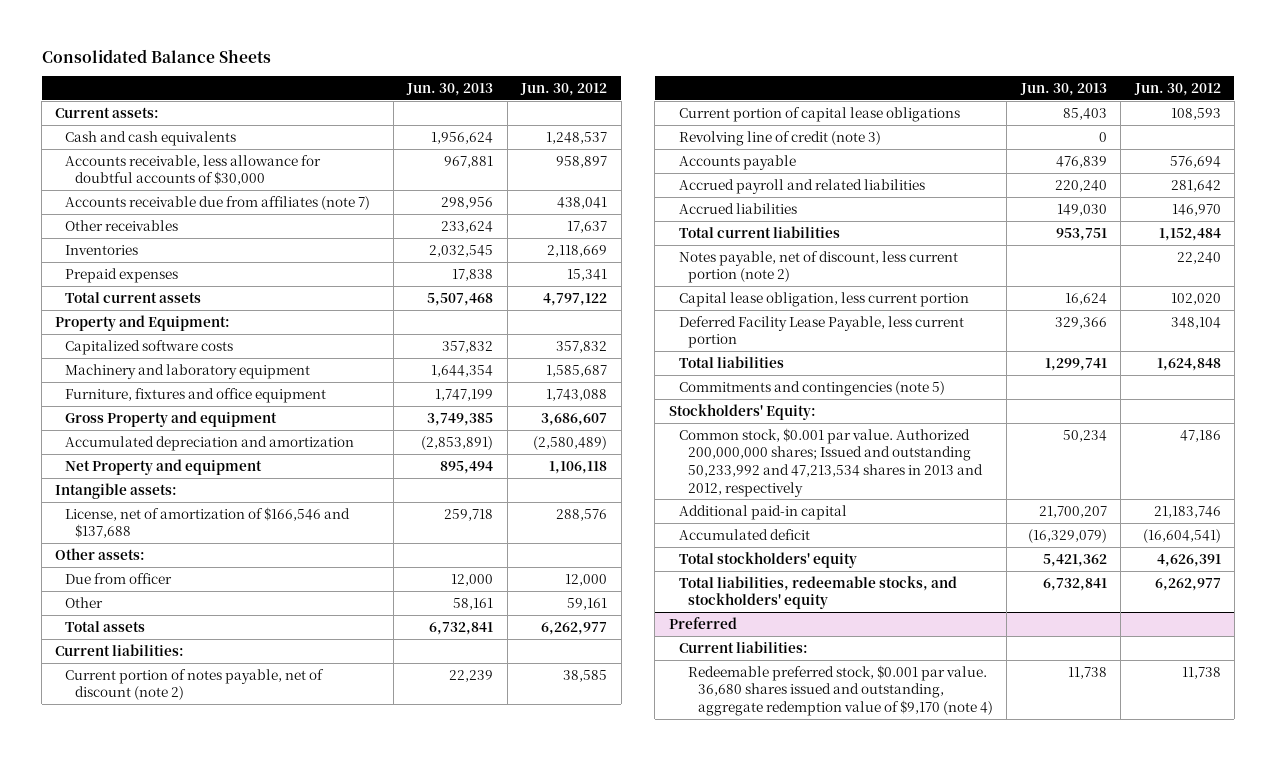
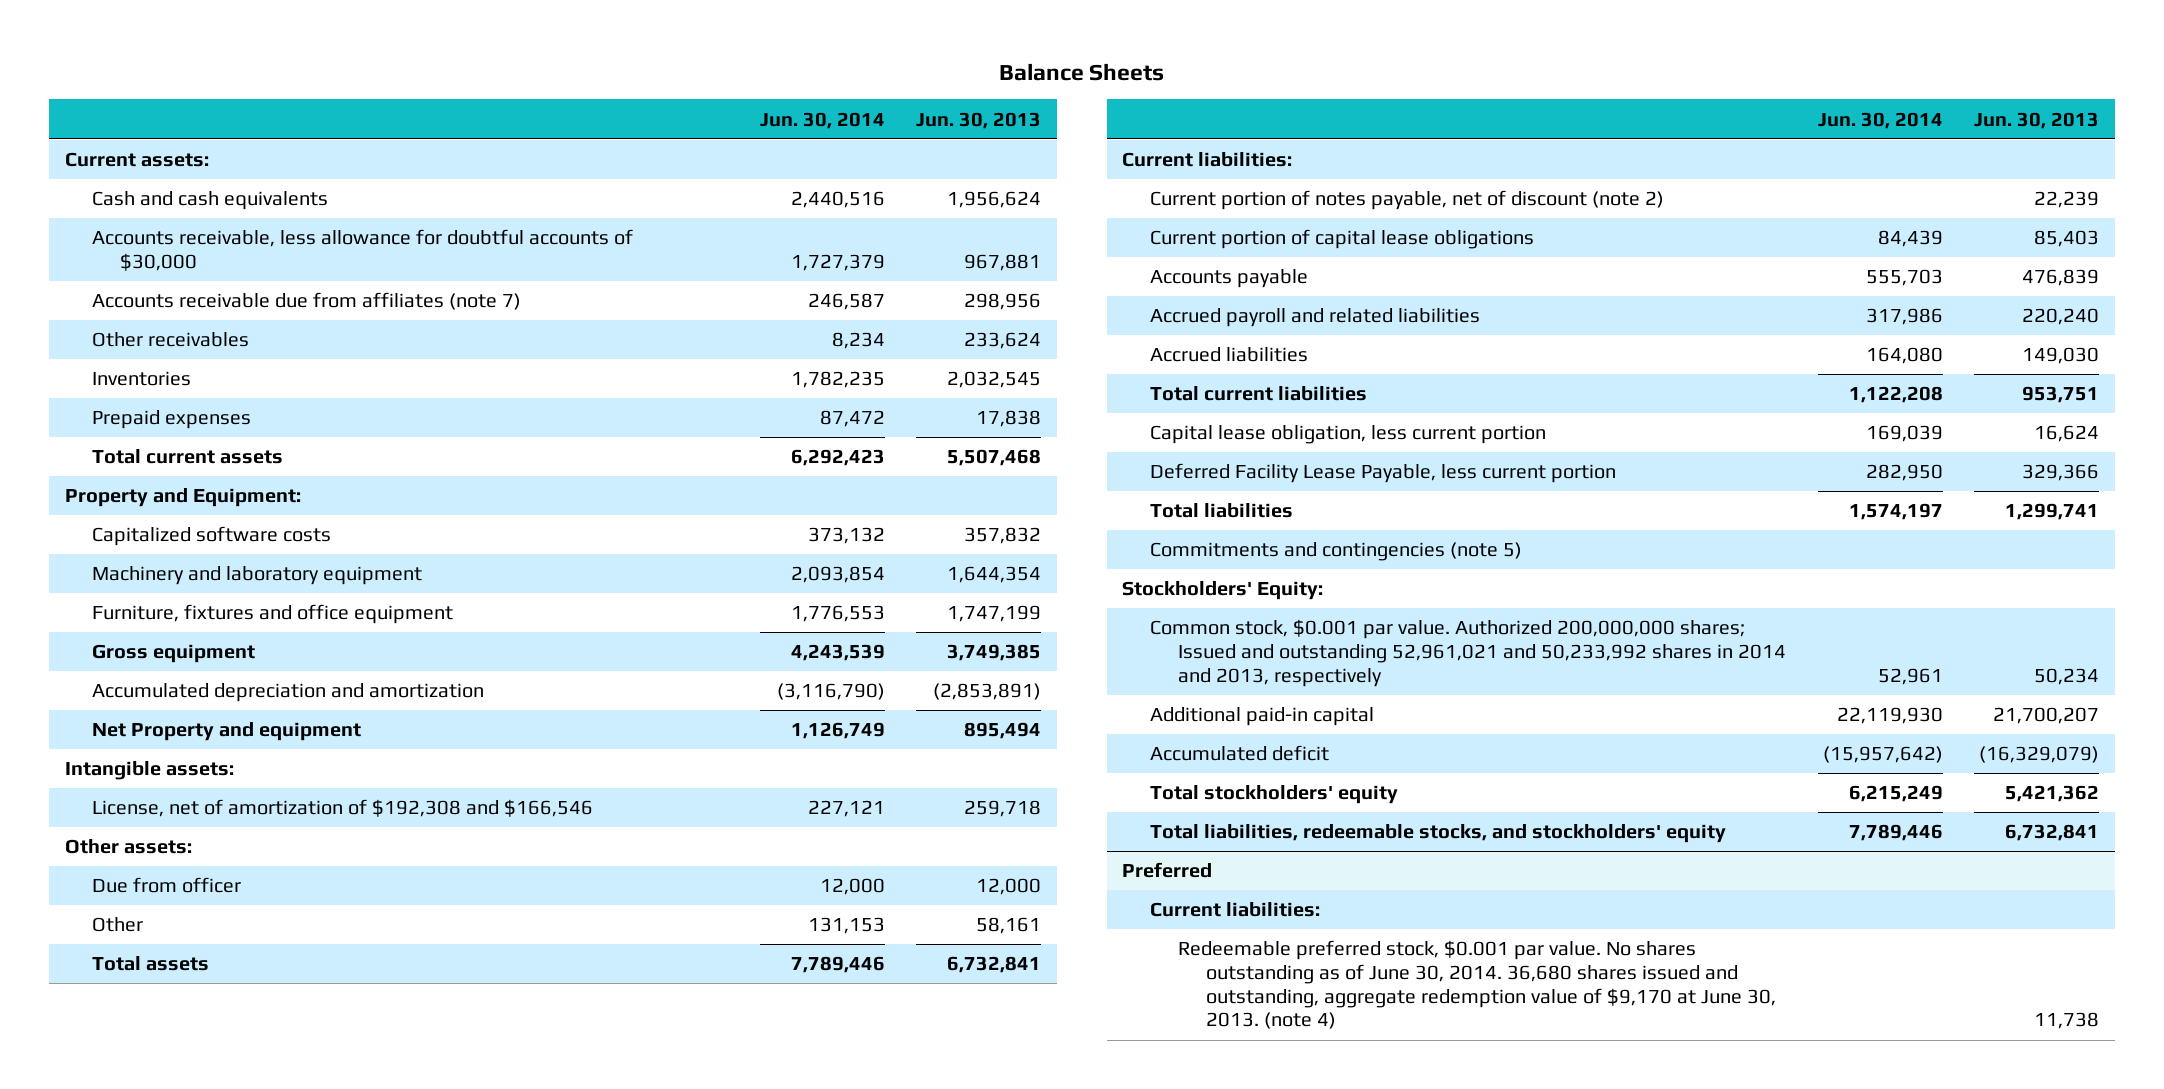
[41,48,271,63] Consolidated Balance Sheets -> [998,62,1164,81] Balance Sheets
[520,83,608,97] Jun. 30, 2012 -> none
none -> [759,111,885,129] Jun. 30, 2014
[65,410,278,427] Gross Property and equipment -> [92,644,256,664] Gross equipment
[65,506,351,539] License, net of amortization of $166,546 and $137,688 -> [92,799,594,818] License, net of amortization of $192,308 and $166,546
[678,130,881,146] Revolving line of credit (note 3) -> none
[678,250,958,284] Notes payable, net of discount, less current portion (note 2) -> none
[678,427,984,497] Common stock, $0.001 par value. Authorized 200,000,000 shares; Issued and outstanding 50,233,992 and 47,213,534 shares in 2013 and 2012, respectively -> [1150,619,1787,687] Common stock, $0.001 par value. Authorized 200,000,000 shares; Issued and outstanding 52,961,021 and 50,233,992 shares in 2014 and 2013, respectively
[688,664,993,716] Redeemable preferred stock, $0.001 par value. 36,680 shares issued and outstanding, aggregate redemption value of $9,170 (note 4) -> [1178,940,1777,1030] Redeemable preferred stock, $0.001 par value. No shares outstanding as of June 30, 2014. 36,680 shares issued and outstanding, aggregate redemption value of $9,170 at June 30, 2013. (note 4)

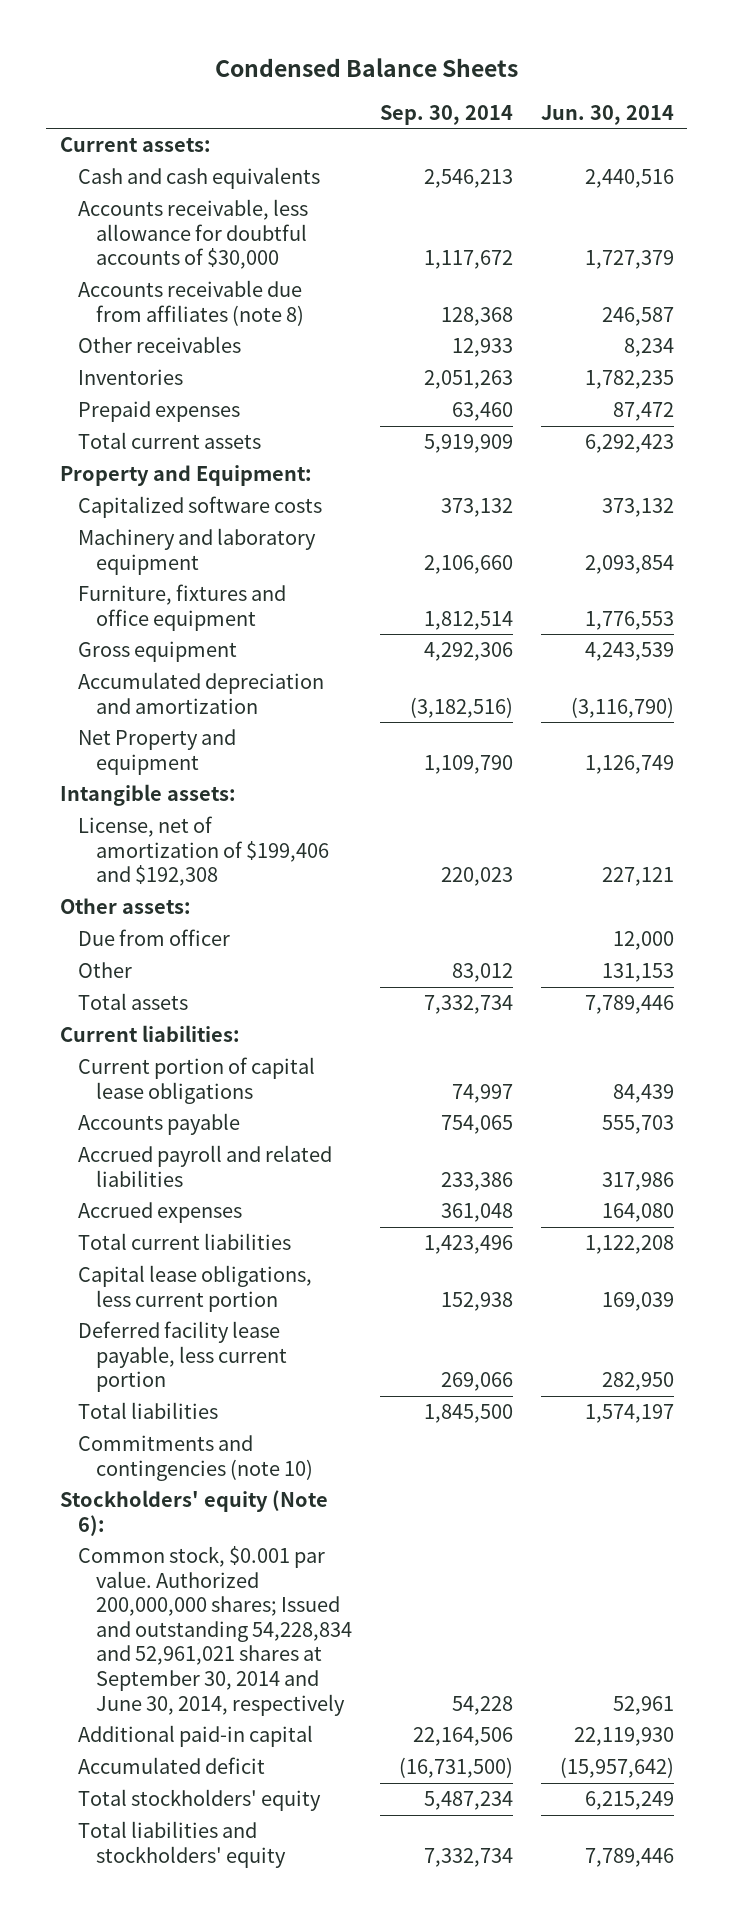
[998,62,1164,81] Balance Sheets -> [214,57,518,77] Condensed Balance Sheets
[916,111,1042,129] Jun. 30, 2013 -> none
none -> [379,104,513,125] Sep. 30, 2014
[92,292,522,311] Accounts receivable due from affiliates (note 7) -> [77,280,304,326] Accounts receivable due from affiliates (note 8)
[92,799,594,818] License, net of amortization of $192,308 and $166,546 -> [77,816,329,887] License, net of amortization of $199,406 and $192,308
[1150,190,1665,211] Current portion of notes payable, net of discount (note 2) -> none
[1150,347,1309,363] Accrued liabilities -> [77,1202,242,1224] Accrued expenses
[1150,425,1547,445] Capital lease obligation, less current portion -> [77,1265,312,1312] Capital lease obligations, less current portion
[1150,463,1617,484] Deferred Facility Lease Payable, less current portion -> [77,1321,287,1393] Deferred facility lease payable, less current portion
[1150,542,1523,562] Commitments and contingencies (note 5) -> [77,1435,313,1481] Commitments and contingencies (note 10)
[1122,581,1324,601] Stockholders' Equity: -> [59,1490,328,1536] Stockholders' equity (Note 6):
[1150,619,1787,687] Common stock, $0.001 par value. Authorized 200,000,000 shares; Issued and outstanding 52,961,021 and 50,233,992 shares in 2014 and 2013, respectively -> [77,1546,352,1716] Common stock, $0.001 par value. Authorized 200,000,000 shares; Issued and outstanding 54,228,834 and 52,961,021 shares at September 30, 2014 and June 30, 2014, respectively
[1122,862,1213,879] Preferred -> none
[1150,902,1321,918] Current liabilities: -> none
[1178,940,1777,1030] Redeemable preferred stock, $0.001 par value. No shares outstanding as of June 30, 2014. 36,680 shares issued and outstanding, aggregate redemption value of $9,170 at June 30, 2013. (note 4) -> none
[1150,824,1727,844] Total liabilities, redeemable stocks, and stockholders' equity -> [77,1821,286,1868] Total liabilities and stockholders' equity

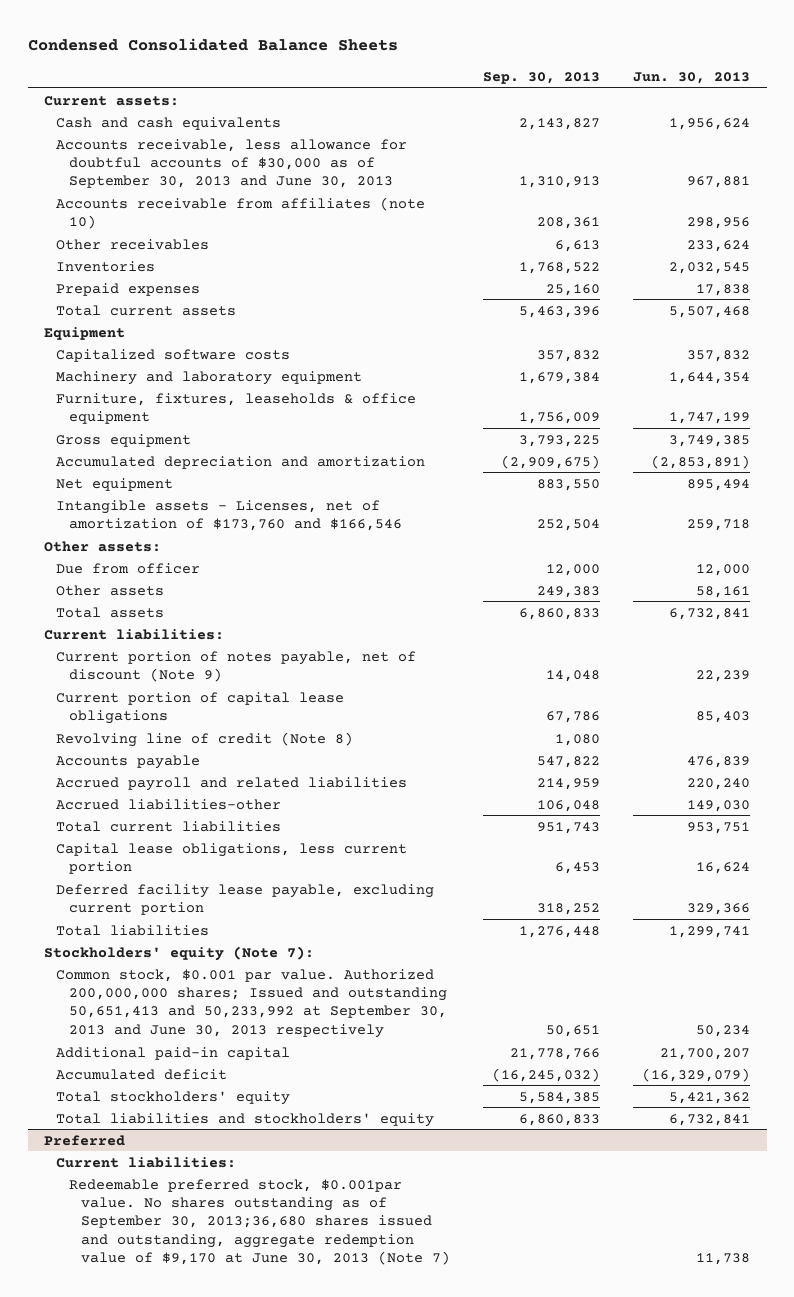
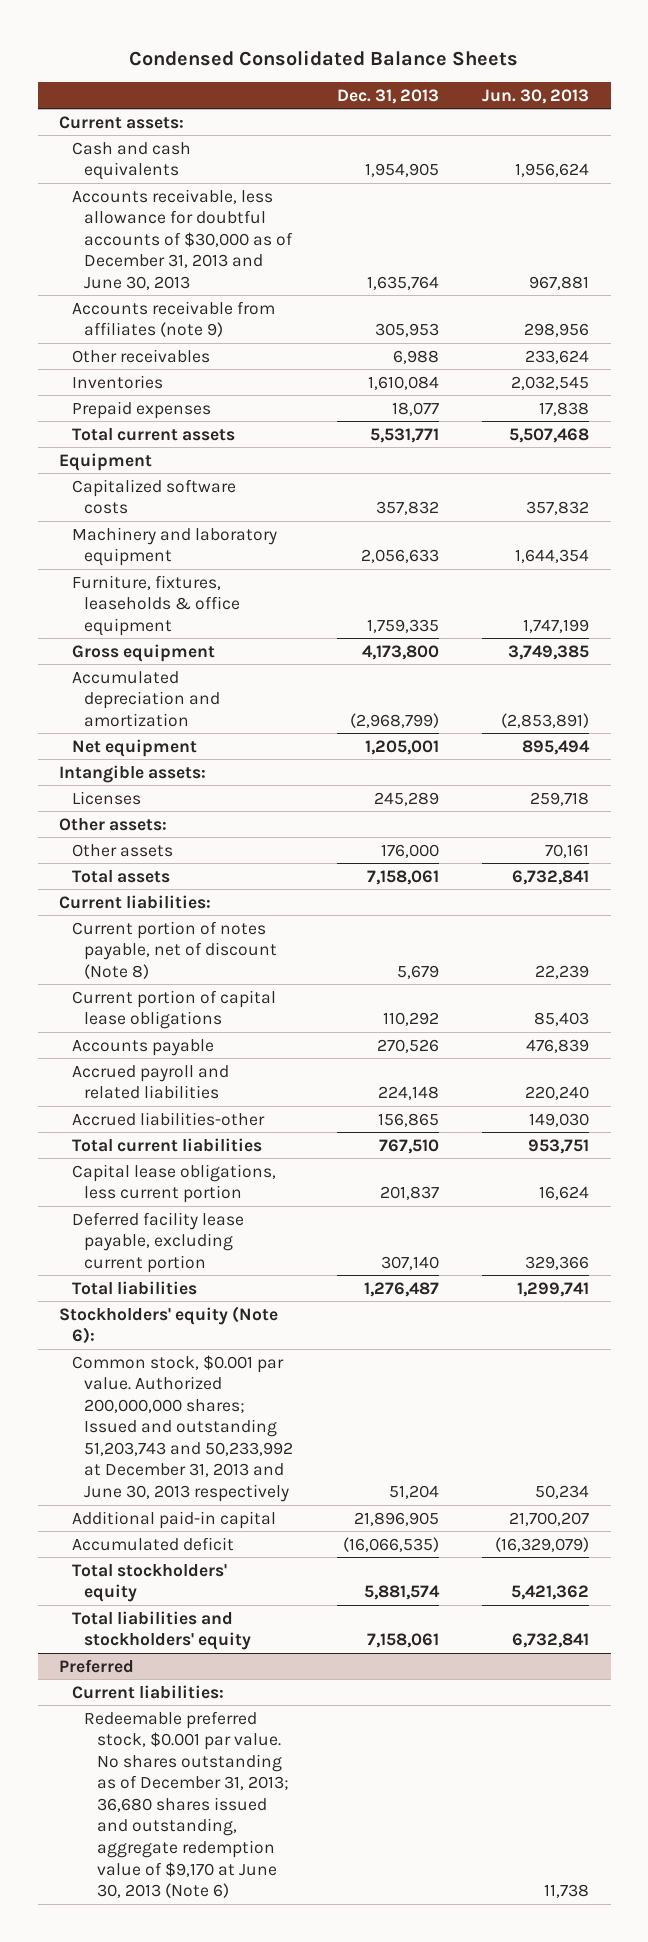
[483,71,601,84] Sep. 30, 2013 -> none
none -> [336,88,439,104] Dec. 31, 2013
[56,138,408,189] Accounts receivable, less allowance for doubtful accounts of $30,000 as of September 30, 2013 and June 30, 2013 -> [71,188,294,290] Accounts receivable, less allowance for doubtful accounts of $30,000 as of December 31, 2013 and June 30, 2013
[56,196,426,229] Accounts receivable from affiliates (note 10) -> [71,300,275,338] Accounts receivable from affiliates (note 9)
none -> [59,764,207,783] Intangible assets:
[56,499,402,531] Intangible assets - Licenses, net of amortization of $173,760 and $166,546 -> [71,790,141,805] Licenses
[56,562,201,574] Due from officer -> none
[696,585,751,598] 58,161 -> [545,843,590,858] 70,161
[56,650,417,682] Current portion of notes payable, net of discount (Note 9) -> [71,920,278,979] Current portion of notes payable, net of discount (Note 8)
[56,731,354,747] Revolving line of credit (Note 8) -> none
[43,945,314,961] Stockholders' equity (Note 7): -> [59,1305,279,1345] Stockholders' equity (Note 6):
[56,968,447,1038] Common stock, $0.001 par value. Authorized 200,000,000 shares; Issued and outstanding 50,651,413 and 50,233,992 at September 30, 2013 and June 30, 2013 respectively -> [71,1354,294,1502] Common stock, $0.001 par value. Authorized 200,000,000 shares; Issued and outstanding 51,203,743 and 50,233,992 at December 31, 2013 and June 30, 2013 respectively
[68,1178,451,1266] Redeemable preferred stock, $0.001par value. No shares outstanding as of September 30, 2013;36,680 shares issued and outstanding, aggregate redemption value of $9,170 at June 30, 2013 (Note 7) -> [84,1710,290,1899] Redeemable preferred stock, $0.001 par value. No shares outstanding as of December 31, 2013; 36,680 shares issued and outstanding, aggregate redemption value of $9,170 at June 30, 2013 (Note 6)

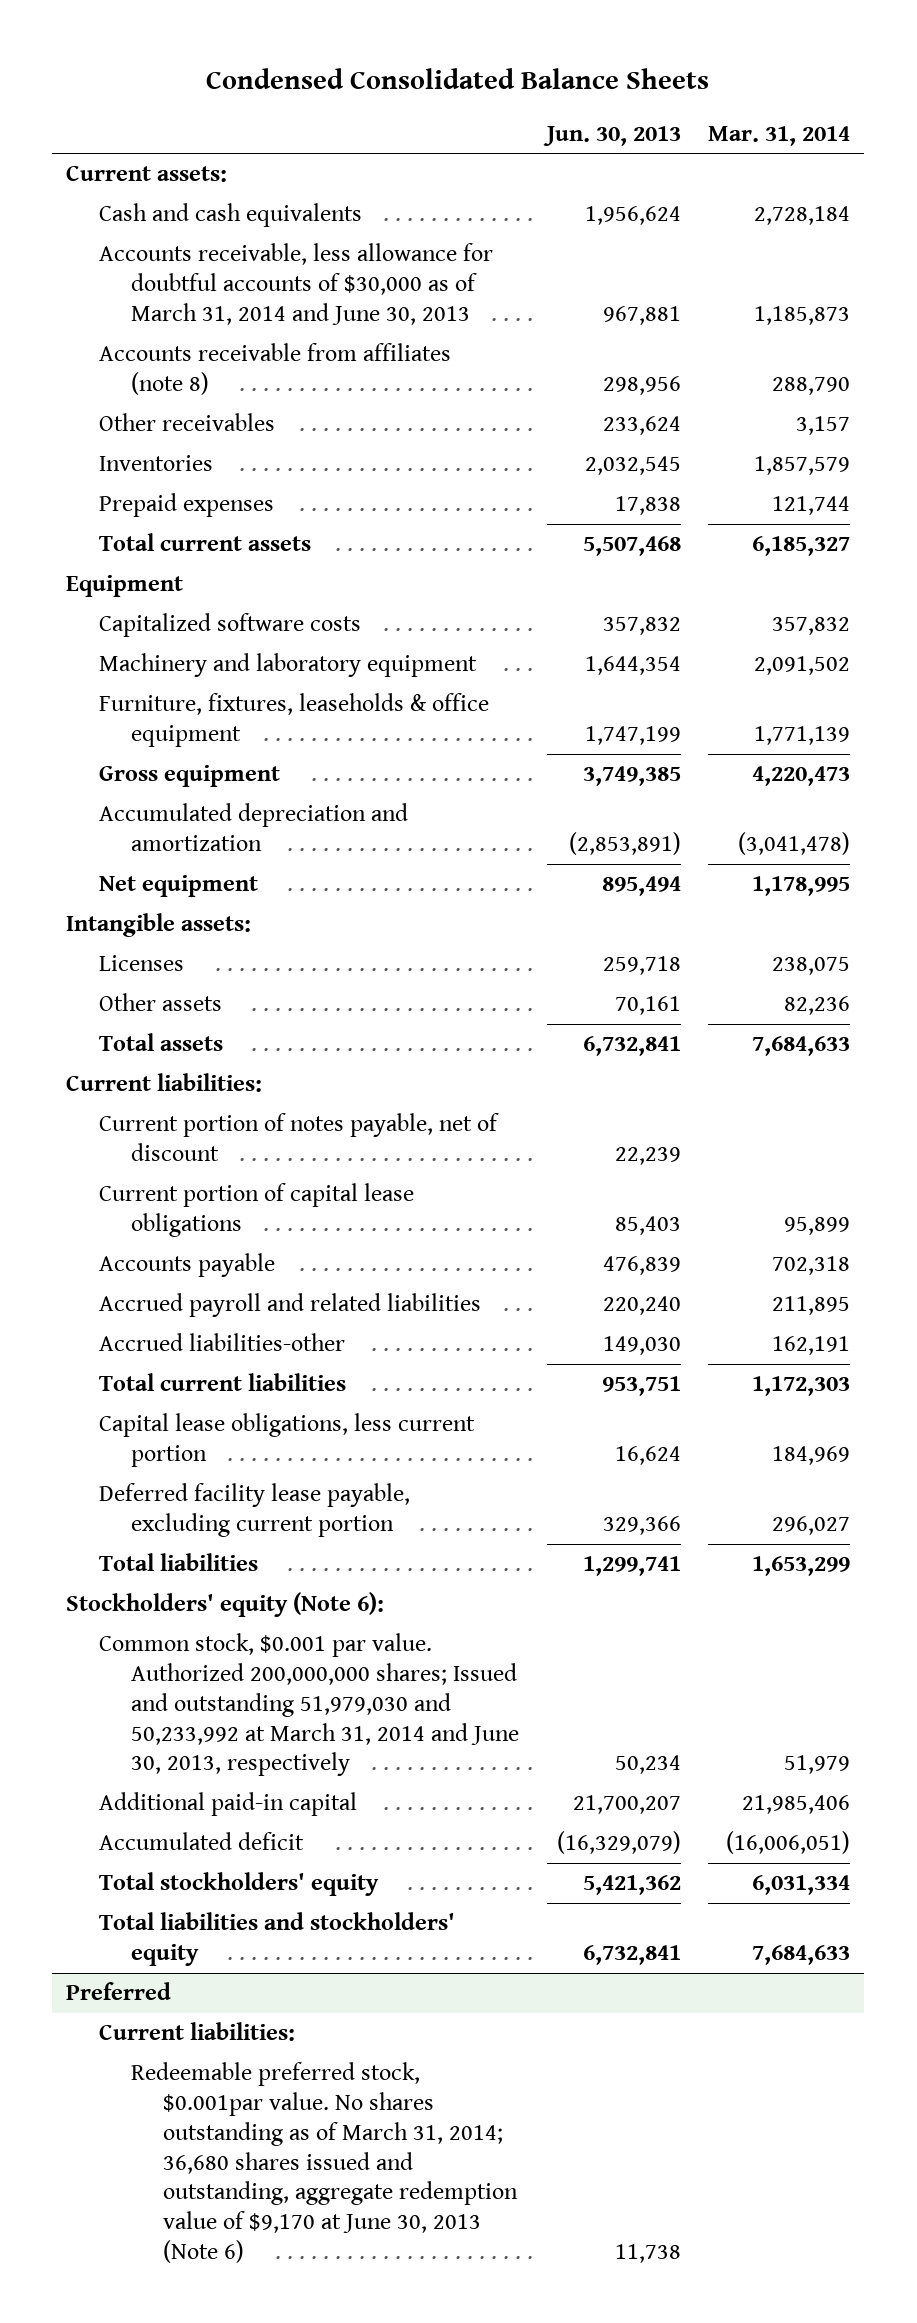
[336,88,439,104] Dec. 31, 2013 -> none
none -> [708,125,851,146] Mar. 31, 2014
[71,188,294,290] Accounts receivable, less allowance for doubtful accounts of $30,000 as of December 31, 2013 and June 30, 2013 -> [98,243,493,325] Accounts receivable, less allowance for doubtful accounts of $30,000 as of March 31, 2014 and June 30, 2013
[71,300,275,338] Accounts receivable from affiliates (note 9) -> [98,343,451,396] Accounts receivable from affiliates (note 8)
[59,817,168,831] Other assets: -> none
[71,920,278,979] Current portion of notes payable, net of discount (Note 8) -> [98,1113,499,1162] Current portion of notes payable, net of discount
[71,1354,294,1502] Common stock, $0.001 par value. Authorized 200,000,000 shares; Issued and outstanding 51,203,743 and 50,233,992 at December 31, 2013 and June 30, 2013 respectively -> [98,1633,520,1777] Common stock, $0.001 par value. Authorized 200,000,000 shares; Issued and outstanding 51,979,030 and 50,233,992 at March 31, 2014 and June 30, 2013, respectively
[84,1710,290,1899] Redeemable preferred stock, $0.001 par value. No shares outstanding as of December 31, 2013; 36,680 shares issued and outstanding, aggregate redemption value of $9,170 at June 30, 2013 (Note 6) -> [131,2062,519,2263] Redeemable preferred stock, $0.001par value. No shares outstanding as of March 31, 2014; 36,680 shares issued and outstanding, aggregate redemption value of $9,170 at June 30, 2013 (Note 6)

